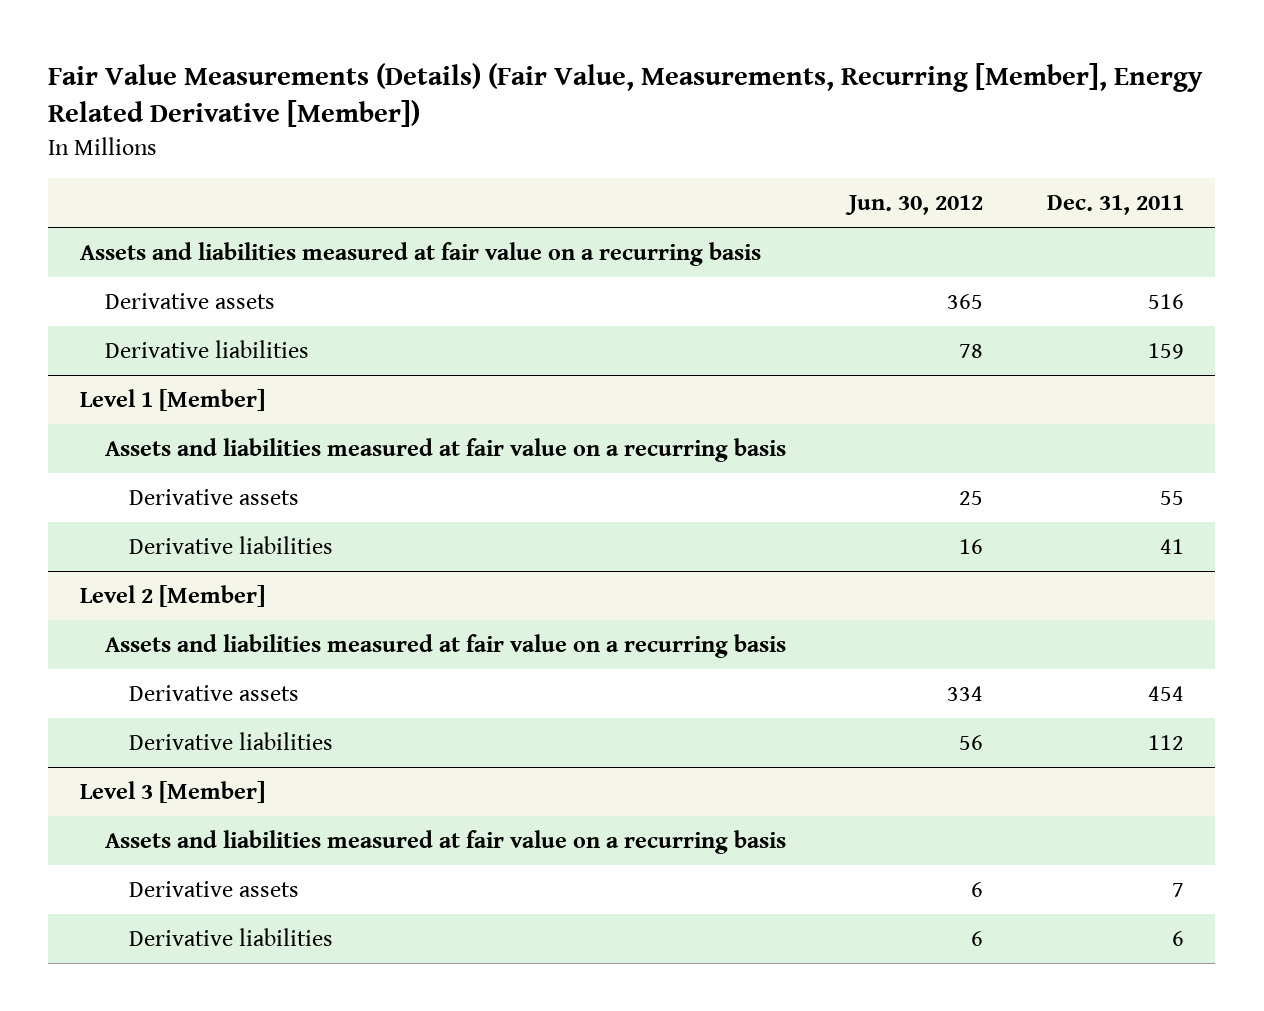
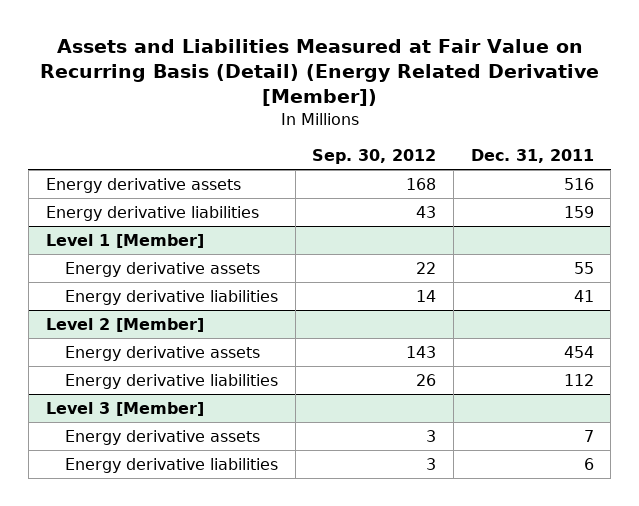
[48,63,1204,128] Fair Value Measurements (Details) (Fair Value, Measurements, Recurring [Member], Energy Related Derivative [Member]) -> [39,39,599,107] Assets and Liabilities Measured at Fair Value on Recurring Basis (Detail) (Energy Related Derivative [Member])
[845,195,984,216] Jun. 30, 2012 -> none
none -> [312,149,437,165] Sep. 30, 2012
[80,241,762,266] Assets and liabilities measured at fair value on a recurring basis -> none
[104,292,275,309] Derivative assets -> [45,177,241,193] Energy derivative assets
[104,339,309,358] Derivative liabilities -> [45,205,259,221] Energy derivative liabilities
[104,437,786,462] Assets and liabilities measured at fair value on a recurring basis -> none
[129,488,300,505] Derivative assets -> [64,261,260,277] Energy derivative assets
[129,535,334,554] Derivative liabilities -> [64,289,278,305] Energy derivative liabilities
[104,633,786,658] Assets and liabilities measured at fair value on a recurring basis -> none
[129,684,300,701] Derivative assets -> [64,345,260,361] Energy derivative assets
[129,731,334,750] Derivative liabilities -> [64,373,278,389] Energy derivative liabilities
[104,829,786,854] Assets and liabilities measured at fair value on a recurring basis -> none
[129,880,300,897] Derivative assets -> [64,429,260,445] Energy derivative assets
[129,927,334,946] Derivative liabilities -> [64,457,278,473] Energy derivative liabilities

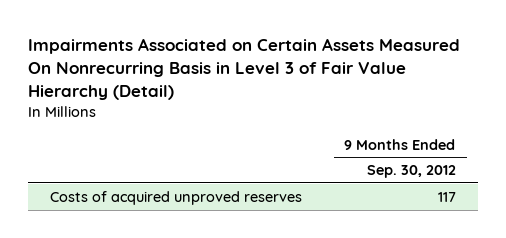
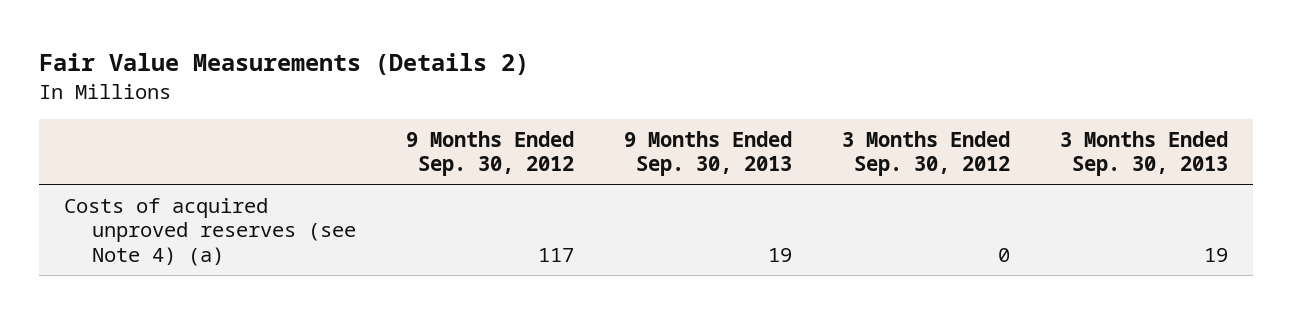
[28,38,461,101] Impairments Associated on Certain Assets Measured On Nonrecurring Basis in Level 3 of Fair Value Hierarchy (Detail) -> [38,52,529,75] Fair Value Measurements (Details 2)
none -> [623,130,792,177] 9 Months Ended Sep. 30, 2013
none -> [841,130,1010,177] 3 Months Ended Sep. 30, 2012
none -> [1059,130,1228,177] 3 Months Ended Sep. 30, 2013
[49,191,302,206] Costs of acquired unproved reserves -> [63,197,356,266] Costs of acquired unproved reserves (see Note 4) (a)

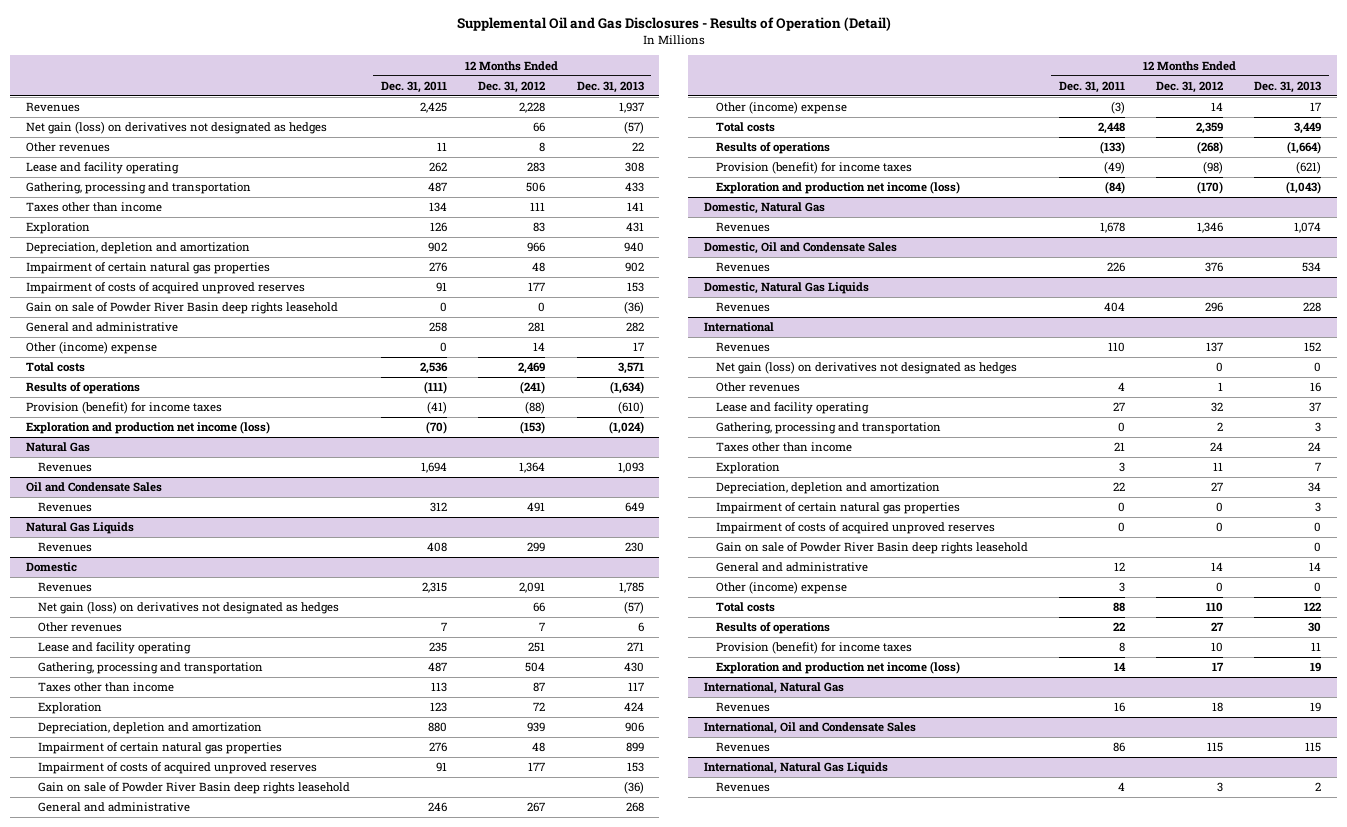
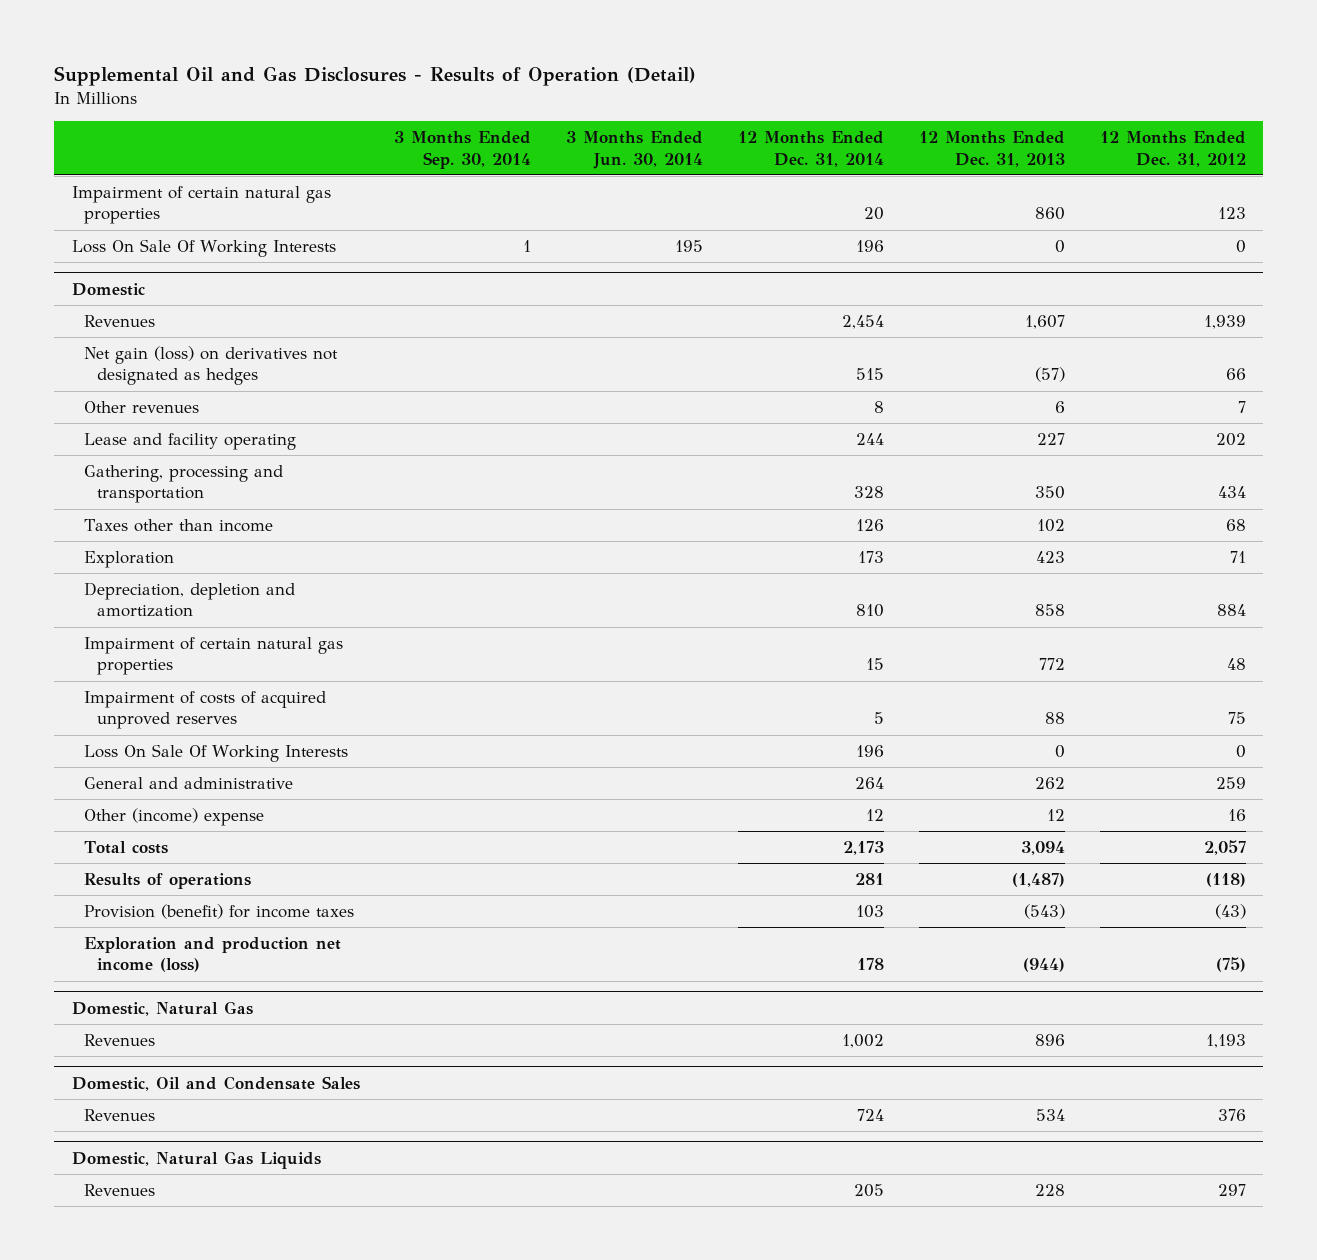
[381,80,448,93] Dec. 31, 2011 -> none
none -> [394,131,532,169] 3 Months Ended Sep. 30, 2014
none -> [566,131,704,169] 3 Months Ended Jun. 30, 2014
none -> [738,131,885,167] 12 Months Ended Dec. 31, 2014
[25,102,80,113] Revenues -> none
[25,121,327,135] Net gain (loss) on derivatives not designated as hedges -> none
[25,142,110,153] Other revenues -> none
[25,162,179,175] Lease and facility operating -> none
[25,182,251,195] Gathering, processing and transportation -> none
[25,202,162,213] Taxes other than income -> none
[25,222,90,235] Exploration -> none
[25,242,250,255] Depreciation, depletion and amortization -> none
[25,282,305,295] Impairment of costs of acquired unproved reserves -> none
[25,302,338,315] Gain on sale of Powder River Basin deep rights leasehold -> none
[25,322,178,333] General and administrative -> none
[25,341,157,355] Other (income) expense -> none
[25,362,85,373] Total costs -> none
[25,382,140,395] Results of operations -> none
[25,401,222,415] Provision (benefit) for income taxes -> none
[25,421,270,435] Exploration and production net income (loss) -> none
[25,442,90,453] Natural Gas -> none
[37,462,92,473] Revenues -> none
[25,482,162,493] Oil and Condensate Sales -> none
[37,502,92,513] Revenues -> none
[25,522,134,535] Natural Gas Liquids -> none
[37,542,92,553] Revenues -> none
[532,262,546,273] 48 -> [1217,207,1246,220] 123
[624,262,644,273] 902 -> [1034,207,1065,221] 860
none -> [71,239,336,258] Loss On Sale Of Working Interests
[519,582,546,594] 2,091 -> [1203,315,1246,330] 1,939
[618,582,644,594] 1,785 -> [1024,315,1065,330] 1,607
[37,782,350,795] Gain on sale of Powder River Basin deep rights leasehold -> none
[528,642,546,653] 251 -> [1215,433,1246,447] 202
[626,642,644,652] 271 -> [1036,433,1065,446] 227
[525,662,546,673] 504 -> [1217,486,1246,499] 434
[623,662,644,673] 430 -> [1034,486,1065,500] 350
[533,682,546,693] 87 -> [1225,519,1246,532] 68
[627,682,644,692] 117 -> [1036,519,1065,533] 102
[533,702,546,712] 72 -> [1229,551,1246,564] 71
[623,702,644,712] 424 -> [1035,551,1065,564] 423
[527,722,546,733] 939 -> [1216,604,1246,617] 884
[624,722,644,733] 906 -> [1034,604,1065,617] 858
[625,742,644,753] 899 -> [1038,658,1065,671] 772
[528,762,546,772] 177 -> [1227,712,1246,725] 75
[626,762,644,773] 153 -> [1044,712,1065,725] 88
none -> [84,744,349,763] Loss On Sale Of Working Interests
[527,802,546,813] 267 -> [1215,777,1246,790] 259
[625,802,644,813] 268 -> [1034,777,1065,790] 262
[1211,102,1224,112] 14 -> [1227,809,1246,822] 16
[1310,102,1322,112] 17 -> [1046,809,1065,822] 12
[1196,122,1224,135] 2,359 -> [1203,840,1246,856] 2,057
[1294,122,1322,135] 3,449 -> [1020,841,1065,856] 3,094
[1197,141,1224,155] (268) -> [1205,873,1246,888] (118)
[1287,141,1322,155] (1,664) -> [1011,873,1065,888] (1,487)
[1203,161,1224,175] (98) -> [1214,904,1246,920] (43)
[1296,161,1322,175] (621) -> [1023,904,1065,920] (543)
[1197,181,1224,195] (170) -> [1215,957,1246,973] (75)
[1286,181,1322,195] (1,043) -> [1022,958,1065,973] (944)
[1197,222,1224,234] 1,346 -> [1205,1034,1246,1049] 1,193
[1294,222,1322,234] 1,074 -> [1034,1034,1065,1047] 896
[703,322,774,333] International -> none
[715,342,770,353] Revenues -> none
[715,361,1017,375] Net gain (loss) on derivatives not designated as hedges -> none
[715,382,800,393] Other revenues -> none
[715,402,869,415] Lease and facility operating -> none
[715,422,941,435] Gathering, processing and transportation -> none
[715,442,852,453] Taxes other than income -> none
[715,462,780,475] Exploration -> none
[715,482,940,495] Depreciation, depletion and amortization -> none
[715,502,960,515] Impairment of certain natural gas properties -> none
[715,522,995,535] Impairment of costs of acquired unproved reserves -> none
[715,542,1028,555] Gain on sale of Powder River Basin deep rights leasehold -> none
[715,562,868,573] General and administrative -> none
[715,581,847,595] Other (income) expense -> none
[715,602,775,613] Total costs -> none
[715,622,830,635] Results of operations -> none
[715,641,912,655] Provision (benefit) for income taxes -> none
[715,661,960,675] Exploration and production net income (loss) -> none
[703,682,844,695] International, Natural Gas -> none
[715,702,770,713] Revenues -> none
[703,722,916,735] International, Oil and Condensate Sales -> none
[715,742,770,753] Revenues -> none
[703,762,888,775] International, Natural Gas Liquids -> none
[715,782,770,793] Revenues -> none
[1205,302,1224,313] 296 -> [1217,1184,1246,1197] 297

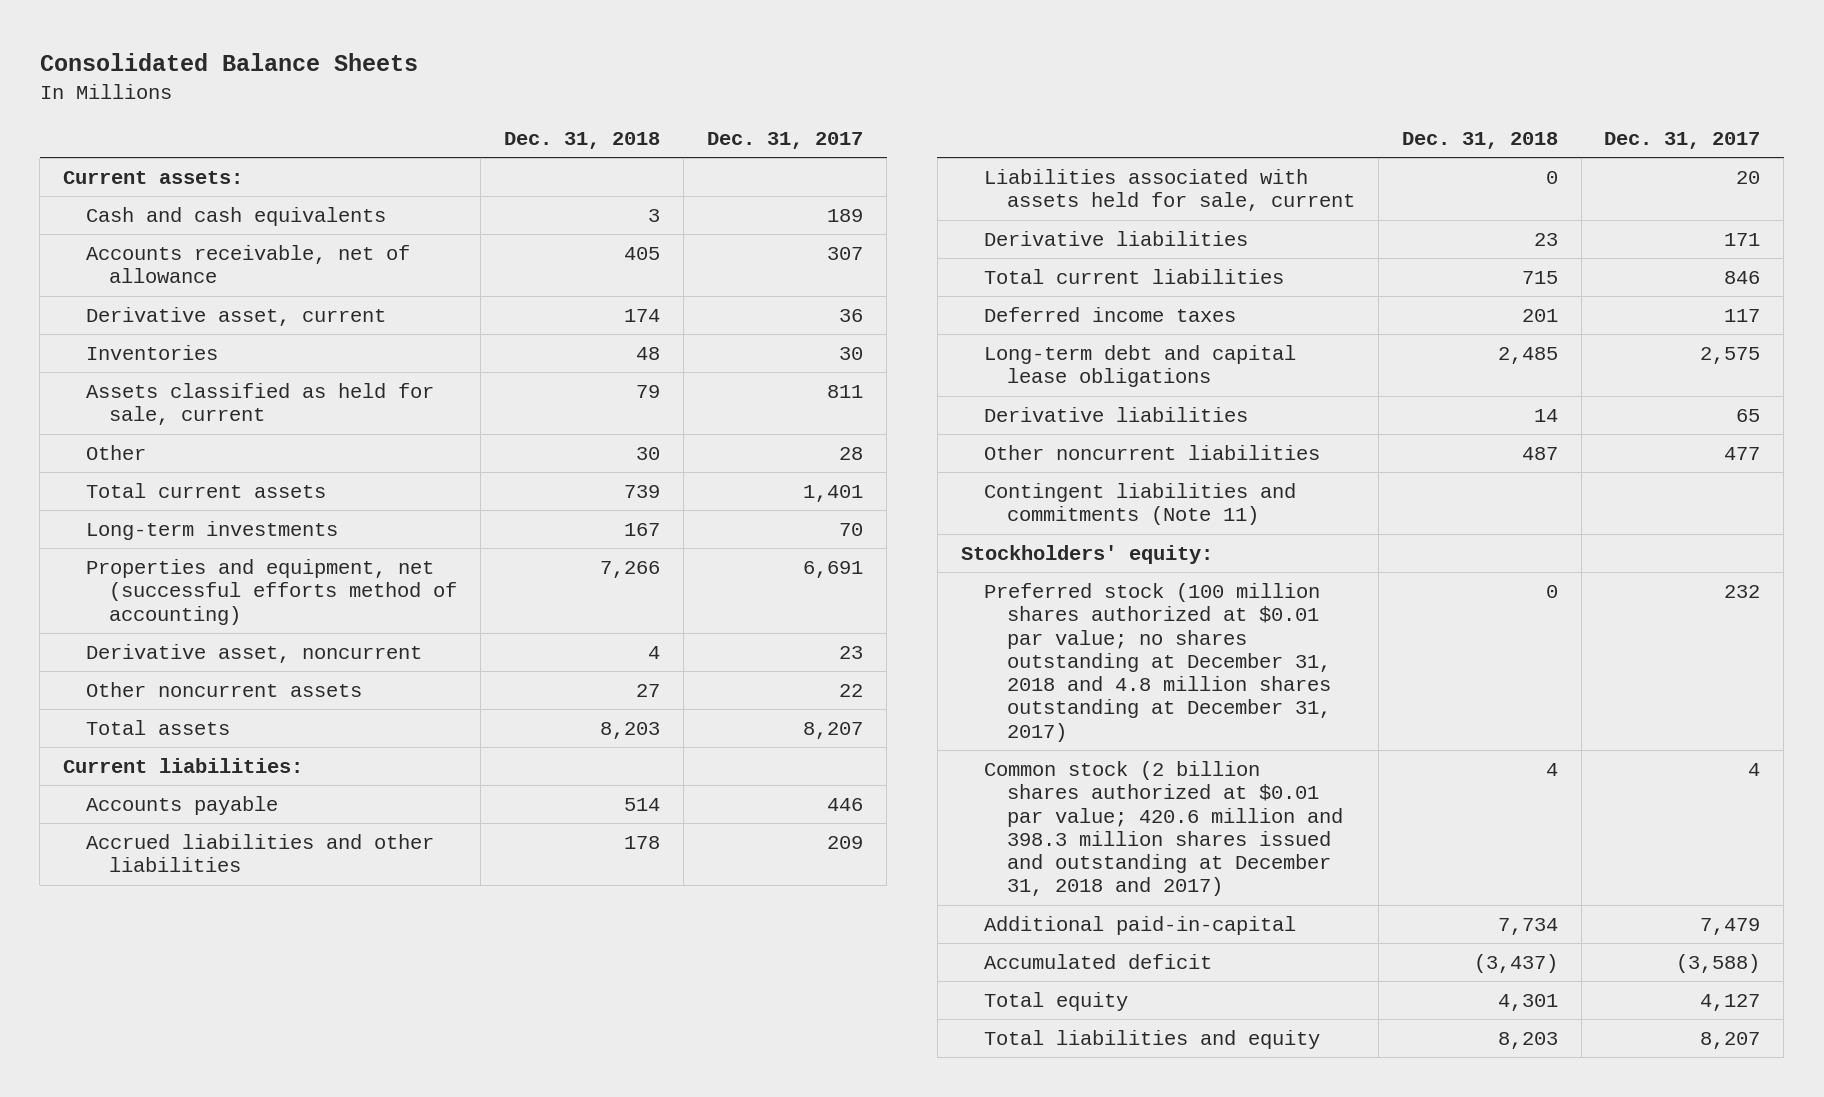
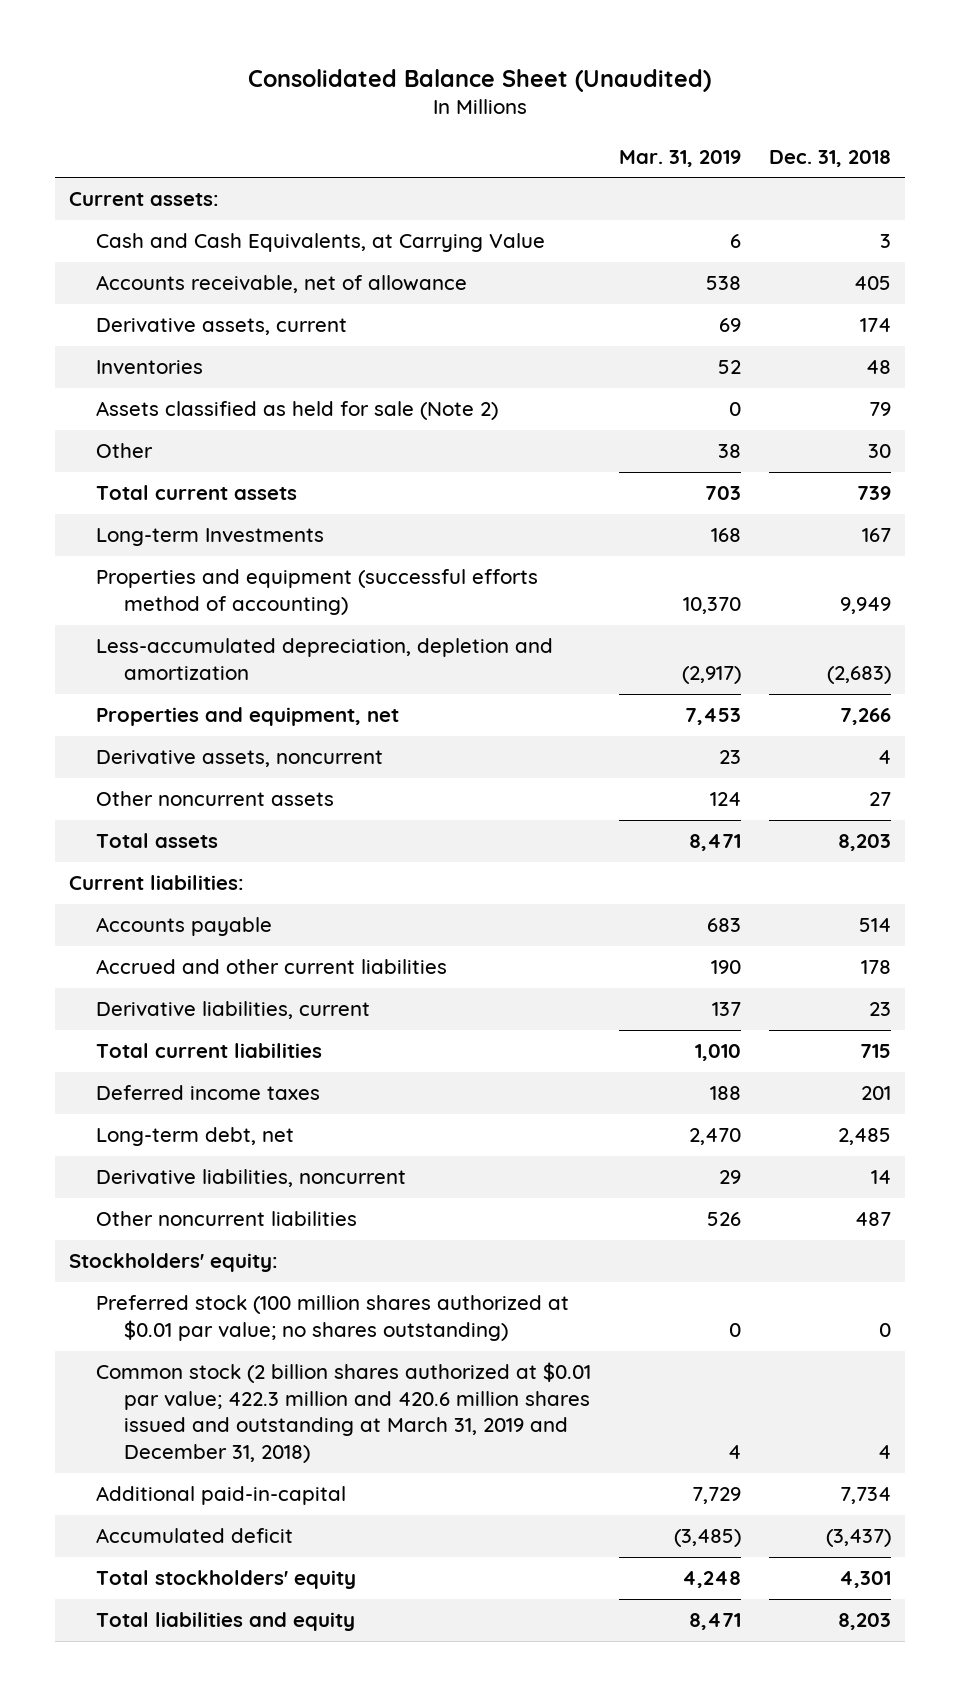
[39,53,418,72] Consolidated Balance Sheets -> [247,68,711,92] Consolidated Balance Sheet (Unaudited)
[707,131,864,149] Dec. 31, 2017 -> none
none -> [619,149,742,167] Mar. 31, 2019
[86,206,387,226] Cash and cash equivalents -> [96,233,546,253] Cash and Cash Equivalents, at Carrying Value
[86,306,387,326] Derivative asset, current -> [96,318,348,336] Derivative assets, current
[86,382,435,426] Assets classified as held for sale, current -> [96,401,499,421] Assets classified as held for sale (Note 2)
[86,520,339,540] Long-term investments -> [96,528,325,547] Long-term Investments
none -> [96,569,539,615] Properties and equipment (successful efforts method of accounting)
none -> [96,638,554,680] Less-accumulated depreciation, depletion and amortization
[86,558,458,625] Properties and equipment, net (successful efforts method of accounting) -> [96,707,400,727] Properties and equipment, net
[86,643,423,663] Derivative asset, noncurrent -> [96,750,384,768] Derivative assets, noncurrent
[983,168,1355,212] Liabilities associated with assets held for sale, current -> none
[86,833,435,873] Accrued liabilities and other liabilities -> [96,959,448,975] Accrued and other current liabilities
[983,230,1248,246] Derivative liabilities -> [96,1001,371,1020] Derivative liabilities, current
[983,344,1296,388] Long-term debt and capital lease obligations -> [96,1127,295,1147] Long-term debt, net
[983,406,1248,422] Derivative liabilities -> [96,1169,407,1188] Derivative liabilities, noncurrent
[983,482,1296,526] Contingent liabilities and commitments (Note 11) -> none
[983,582,1331,742] Preferred stock (100 million shares authorized at $0.01 par value; no shares outstanding at December 31, 2018 and 4.8 million shares outstanding at December 31, 2017) -> [96,1295,570,1341] Preferred stock (100 million shares authorized at $0.01 par value; no shares outstanding)
[983,760,1343,897] Common stock (2 billion shares authorized at $0.01 par value; 420.6 million and 398.3 million shares issued and outstanding at December 31, 2018 and 2017) -> [96,1362,592,1463] Common stock (2 billion shares authorized at $0.01 par value; 422.3 million and 420.6 million shares issued and outstanding at March 31, 2019 and December 31, 2018)
[983,991,1128,1011] Total equity -> [96,1570,357,1590] Total stockholders' equity

